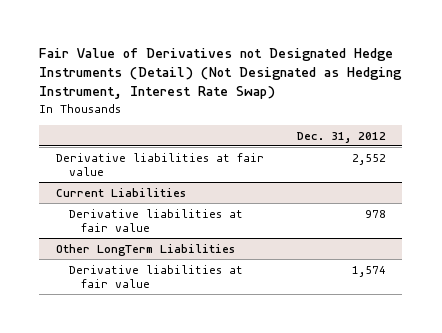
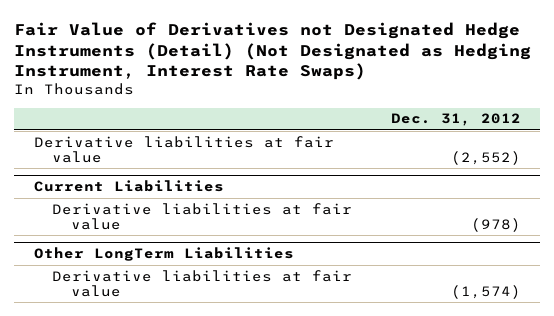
[39,48,403,100] Fair Value of Derivatives not Designated Hedge Instruments (Detail) (Not Designated as Hedging Instrument, Interest Rate Swap) -> [14,22,532,81] Fair Value of Derivatives not Designated Hedge Instruments (Detail) (Not Designated as Hedging Instrument, Interest Rate Swaps)
[351,153,386,165] 2,552 -> [450,151,521,166] (2,552)
[364,209,386,218] 978 -> [470,218,521,233] (978)
[351,265,386,277] 1,574 -> [450,285,521,300] (1,574)

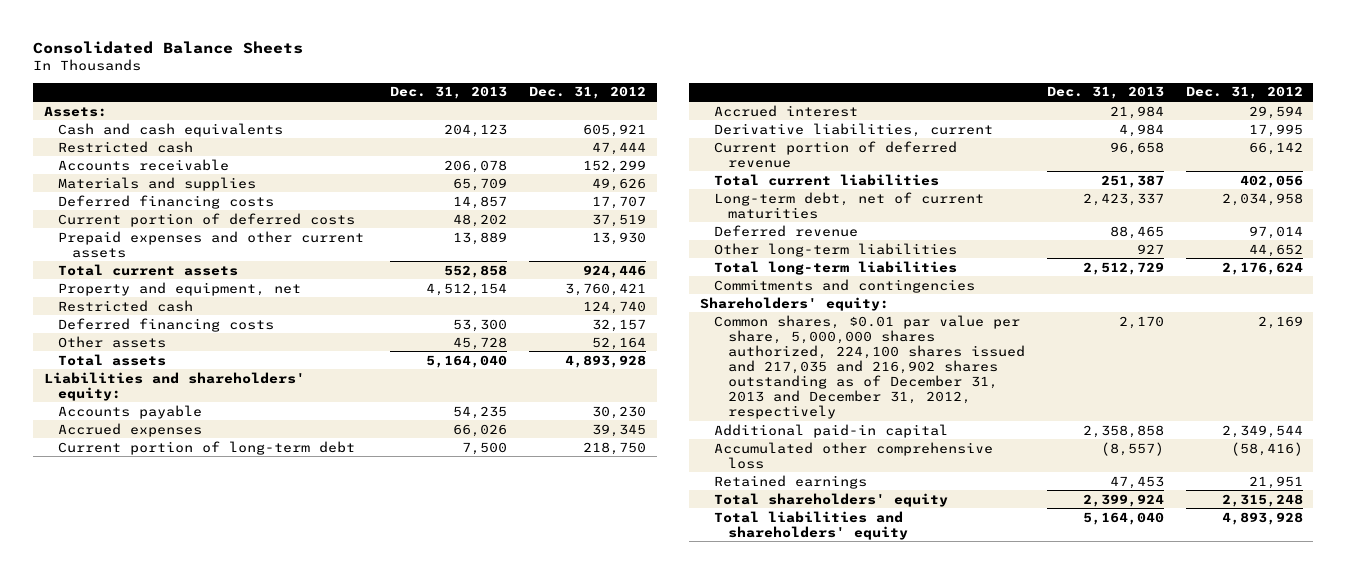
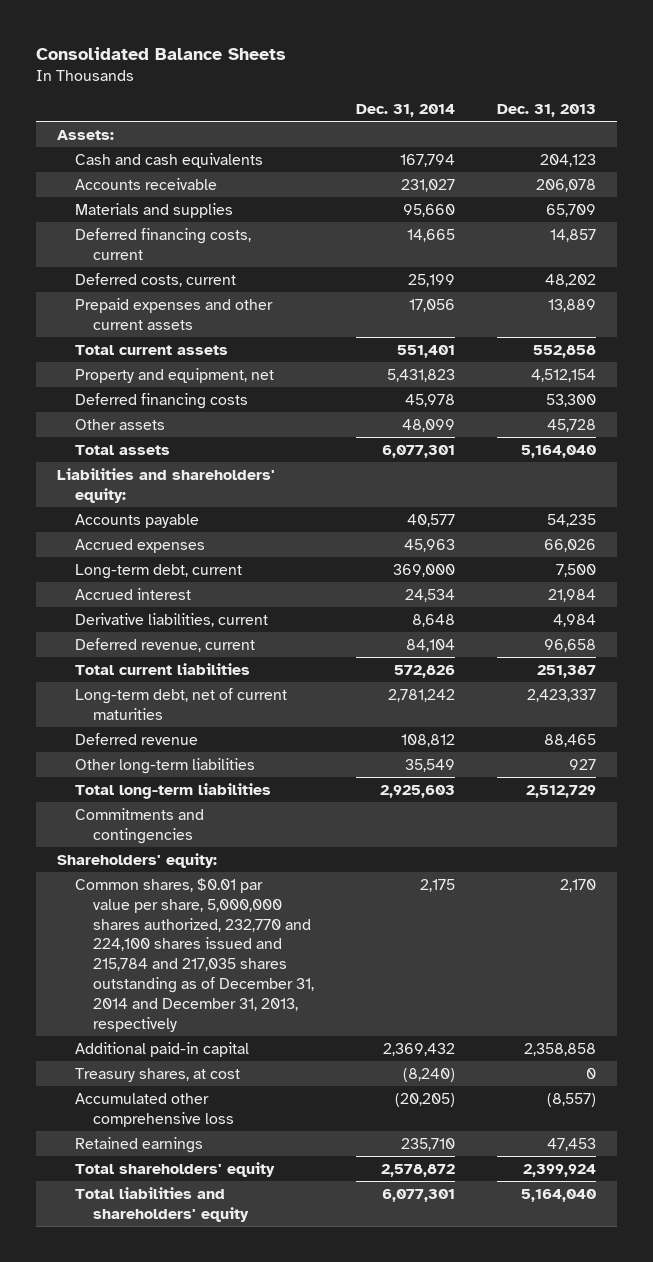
[529,86,647,100] Dec. 31, 2012 -> none
none -> [356,104,456,118] Dec. 31, 2014
[57,140,193,153] Restricted cash -> none
[57,194,274,209] Deferred financing costs -> [74,227,251,260] Deferred financing costs, current
[57,212,355,227] Current portion of deferred costs -> [74,272,236,287] Deferred costs, current
[57,299,193,312] Restricted cash -> none
[57,440,355,455] Current portion of long-term debt -> [74,563,242,579] Long-term debt, current
[714,140,958,168] Current portion of deferred revenue -> [74,637,255,652] Deferred revenue, current
[714,314,1025,420] Common shares, $0.01 par value per share, 5,000,000 shares authorized, 224,100 shares issued and 217,035 and 216,902 shares outstanding as of December 31, 2013 and December 31, 2012, respectively -> [74,877,315,1033] Common shares, $0.01 par value per share, 5,000,000 shares authorized, 232,770 and 224,100 shares issued and 215,784 and 217,035 shares outstanding as of December 31, 2014 and December 31, 2013, respectively
none -> [74,1067,240,1082] Treasury shares, at cost

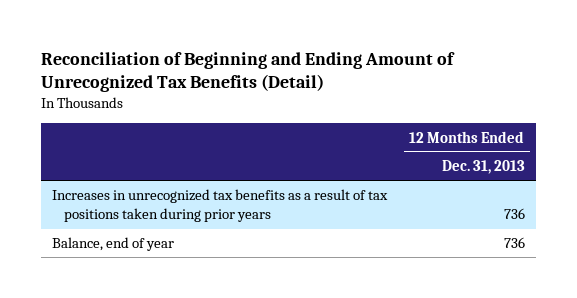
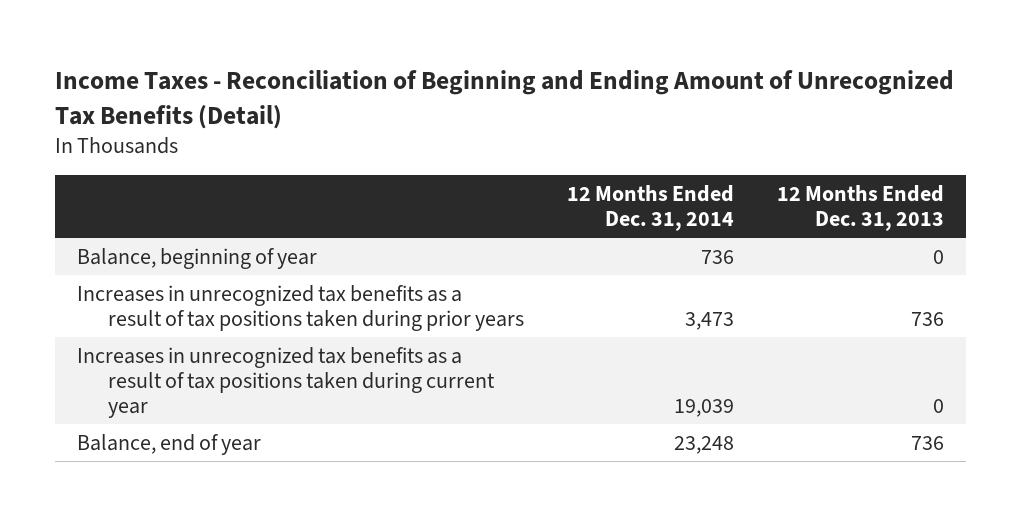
[41,51,456,93] Reconciliation of Beginning and Ending Amount of Unrecognized Tax Benefits (Detail) -> [55,70,955,129] Income Taxes - Reconciliation of Beginning and Ending Amount of Unrecognized Tax Benefits (Detail)
none -> [567,184,735,232] 12 Months Ended Dec. 31, 2014
none -> [76,247,317,269] Balance, beginning of year
none -> [76,346,496,419] Increases in unrecognized tax benefits as a result of tax positions taken during current year

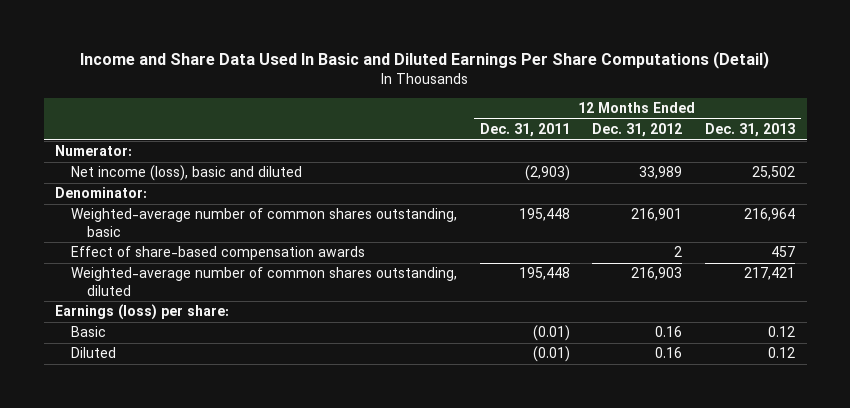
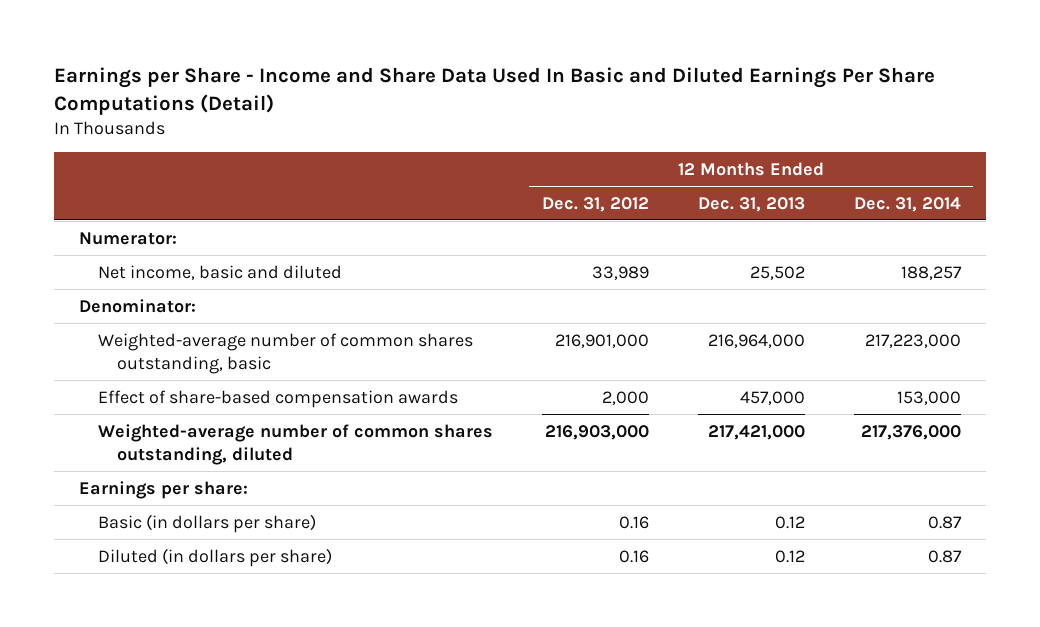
[80,51,770,70] Income and Share Data Used In Basic and Diluted Earnings Per Share Computations (Detail) -> [54,67,936,116] Earnings per Share - Income and Share Data Used In Basic and Diluted Earnings Per Share Computations (Detail)
[479,123,570,138] Dec. 31, 2011 -> none
none -> [853,196,961,212] Dec. 31, 2014
[70,165,302,182] Net income (loss), basic and diluted -> [97,264,342,280] Net income, basic and diluted
[631,208,683,222] 216,901 -> [554,333,649,348] 216,901,000
[744,208,796,222] 216,964 -> [707,333,805,348] 216,964,000
[674,246,683,258] 2 -> [601,390,649,405] 2,000
[771,246,796,258] 457 -> [739,390,805,405] 457,000
[631,267,683,281] 216,903 -> [544,424,649,440] 216,903,000
[744,267,796,281] 217,421 -> [707,424,805,440] 217,421,000
[55,304,230,321] Earnings (loss) per share: -> [78,480,248,499] Earnings per share:
[70,326,106,338] Basic -> [97,513,316,533] Basic (in dollars per share)
[70,347,116,359] Diluted -> [97,547,332,567] Diluted (in dollars per share)

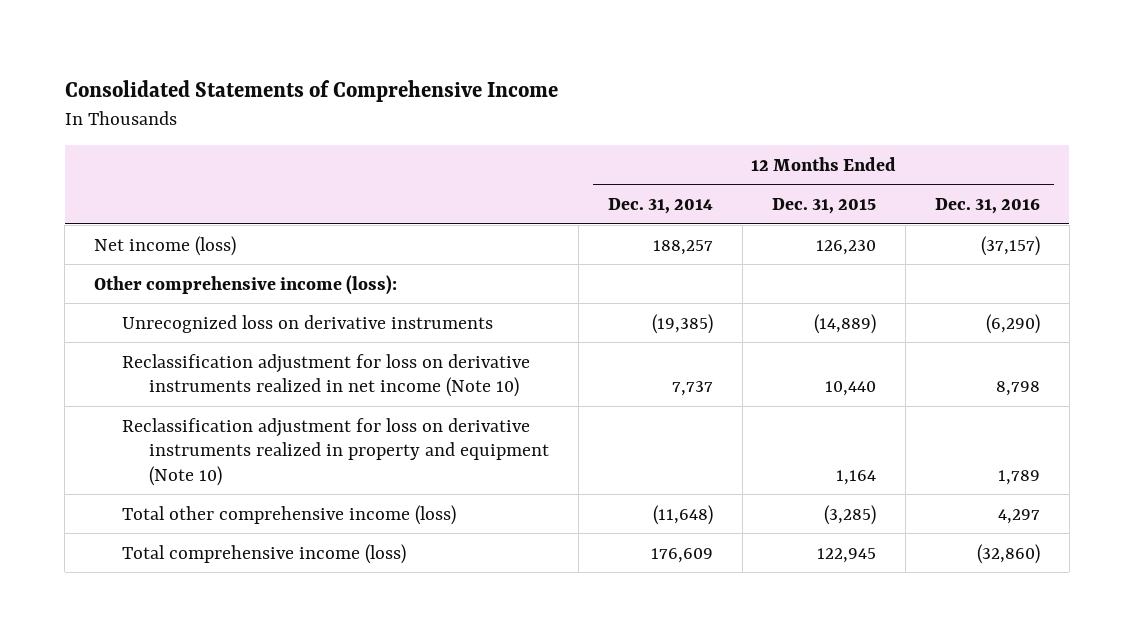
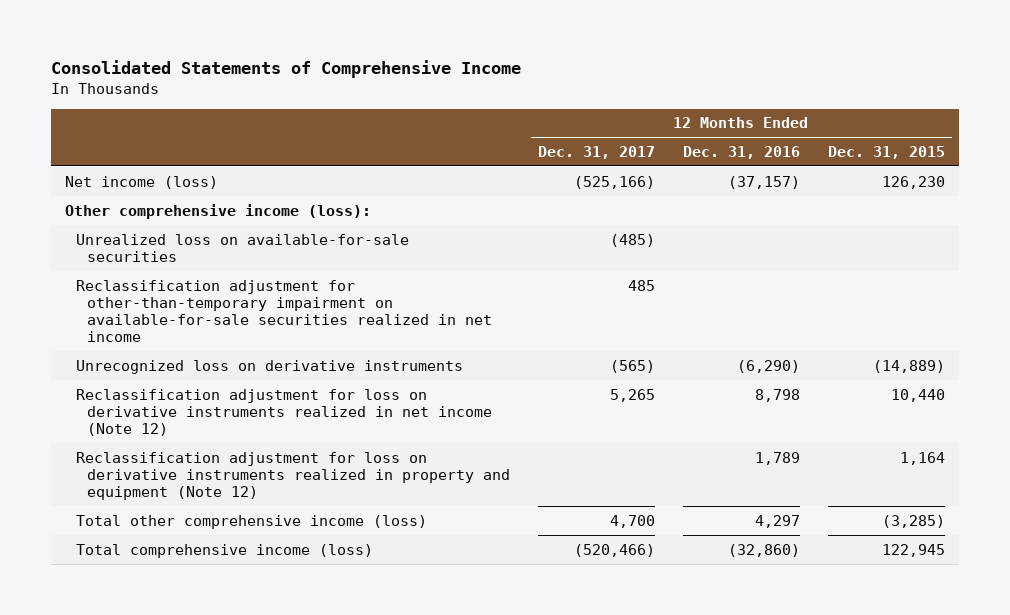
[608,198,714,215] Dec. 31, 2014 -> none
none -> [537,145,655,159] Dec. 31, 2017
none -> [76,233,410,262] Unrealized loss on available-for-sale securities
none -> [76,279,492,343] Reclassification adjustment for other-than-temporary impairment on available-for-sale securities realized in net income
[121,353,530,398] Reclassification adjustment for loss on derivative instruments realized in net income (Note 10) -> [76,388,492,436] Reclassification adjustment for loss on derivative instruments realized in net income (Note 12)
[121,417,550,486] Reclassification adjustment for loss on derivative instruments realized in property and equipment (Note 10) -> [76,451,510,500] Reclassification adjustment for loss on derivative instruments realized in property and equipment (Note 12)

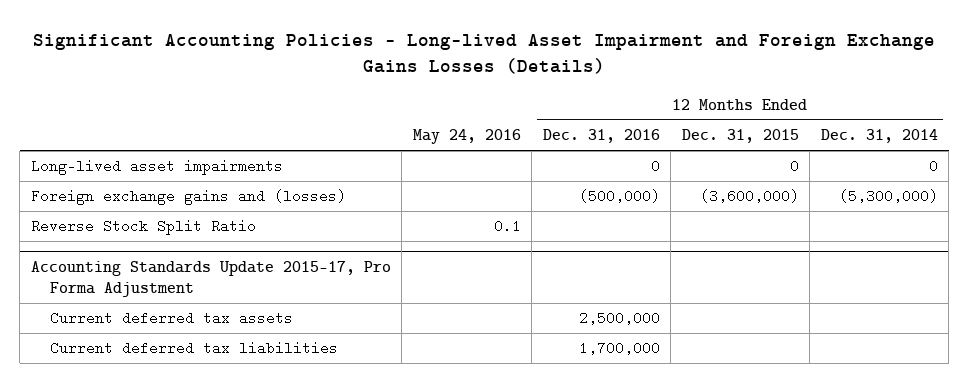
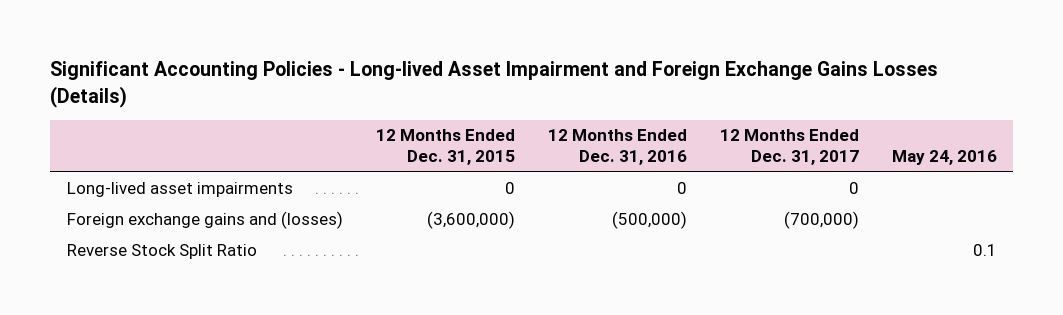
[820,129,938,144] Dec. 31, 2014 -> none
none -> [719,129,859,165] 12 Months Ended Dec. 31, 2017
[30,260,391,298] Accounting Standards Update 2015-17, Pro Forma Adjustment -> none
[50,311,294,326] Current deferred tax assets -> none
[50,341,339,356] Current deferred tax liabilities -> none

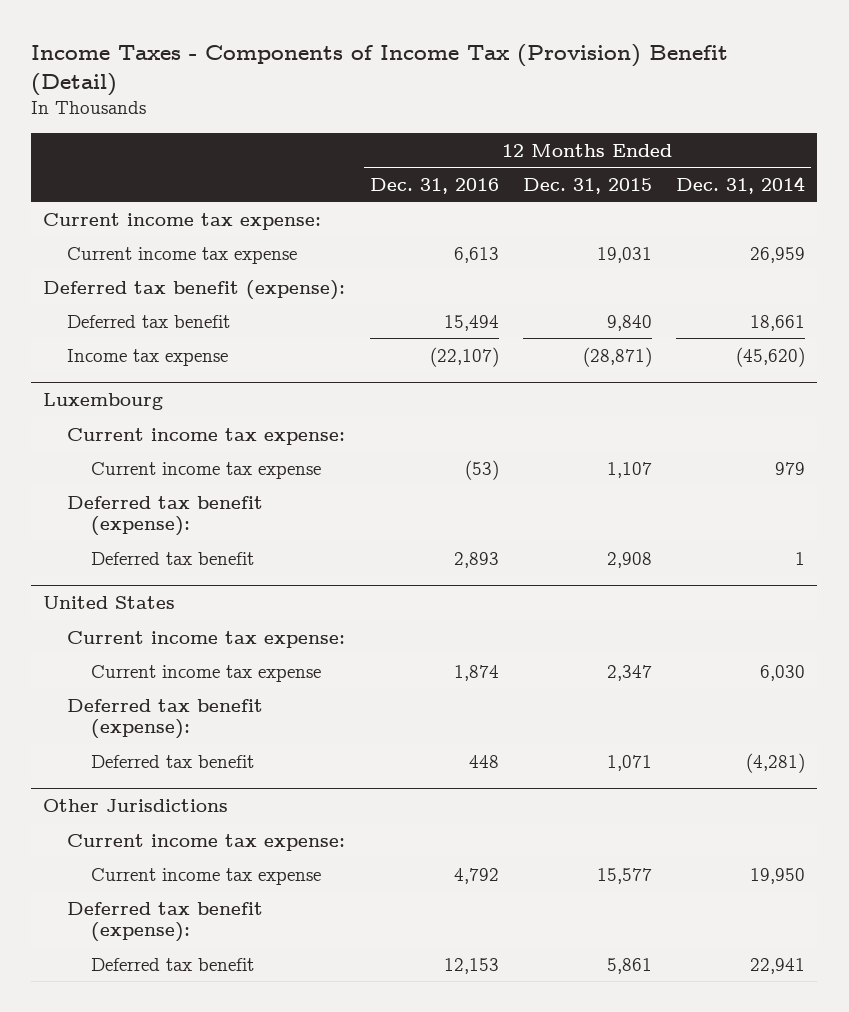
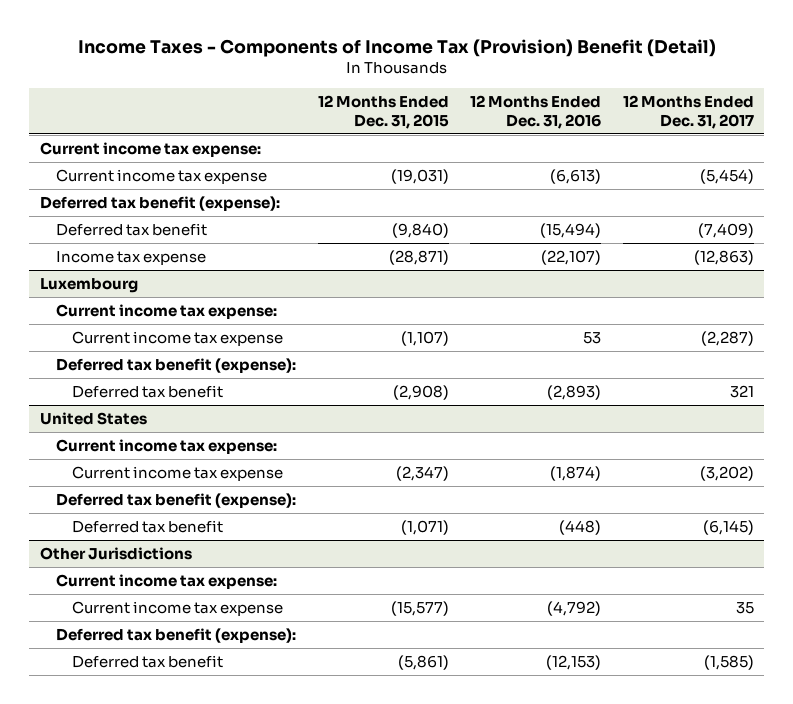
[676,175,806,194] Dec. 31, 2014 -> none
none -> [622,95,754,129] 12 Months Ended Dec. 31, 2017
[453,246,499,263] 6,613 -> [550,169,602,185] (6,613)
[596,246,652,263] 19,031 -> [390,169,449,185] (19,031)
[443,314,499,331] 15,494 -> [540,223,602,239] (15,494)
[606,314,652,331] 9,840 -> [391,223,449,239] (9,840)
[464,459,499,480] (53) -> [583,332,602,345] 53
[606,461,652,478] 1,107 -> [400,331,449,347] (1,107)
[453,551,499,568] 2,893 -> [547,385,602,401] (2,893)
[606,551,652,568] 2,908 -> [392,385,449,401] (2,908)
[453,664,499,681] 1,874 -> [550,466,602,482] (1,874)
[606,664,652,681] 2,347 -> [395,466,449,482] (2,347)
[468,754,499,768] 448 -> [559,520,602,536] (448)
[606,754,652,771] 1,071 -> [400,520,449,536] (1,071)
[453,867,499,884] 4,792 -> [547,601,602,617] (4,792)
[596,867,652,884] 15,577 -> [390,601,449,617] (15,577)
[443,957,499,974] 12,153 -> [546,655,602,671] (12,153)
[606,957,652,974] 5,861 -> [397,655,449,671] (5,861)

